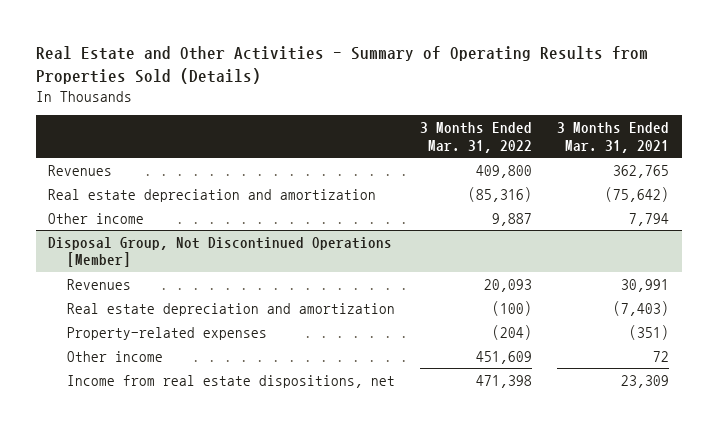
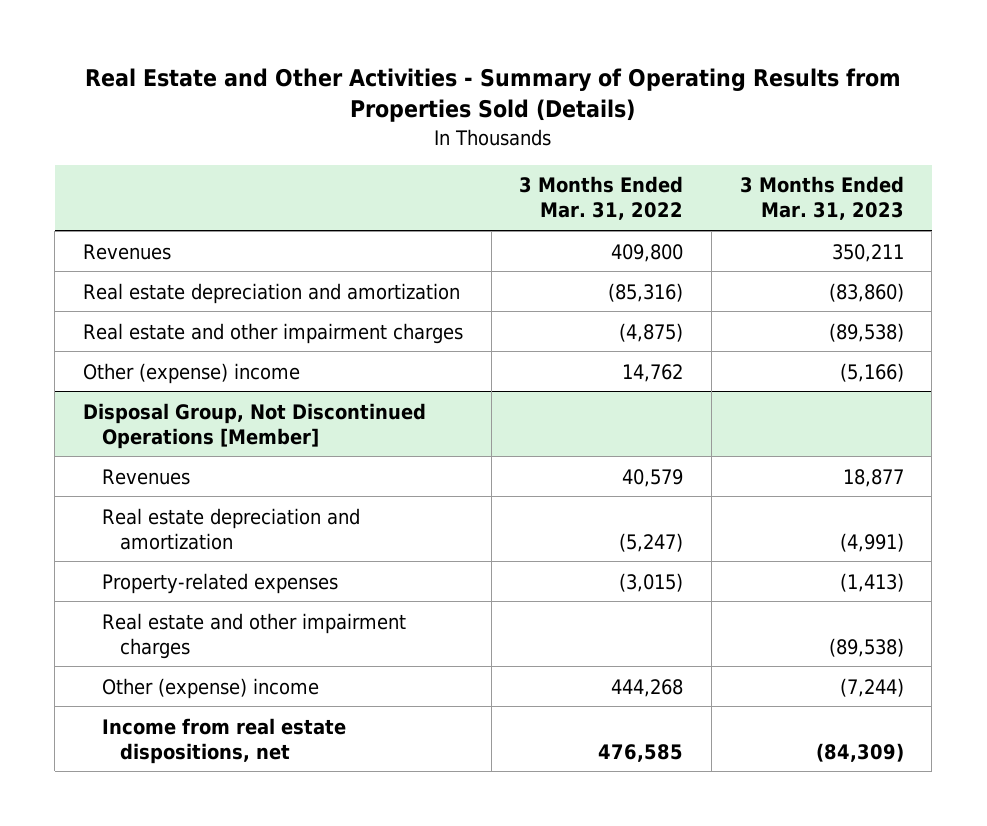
[557,122,670,153] 3 Months Ended Mar. 31, 2021 -> none
none -> [739,176,904,221] 3 Months Ended Mar. 31, 2023
none -> [82,322,463,344] Real estate and other impairment charges
[48,212,145,224] Other income -> [82,362,300,384] Other (expense) income
[492,212,533,226] 9,887 -> [622,363,684,382] 14,762
[484,278,533,292] 20,093 -> [622,468,684,487] 40,579
[492,300,533,316] (100) -> [619,532,684,552] (5,247)
[492,324,533,340] (204) -> [619,572,684,592] (3,015)
none -> [101,612,406,659] Real estate and other impairment charges
[66,350,163,362] Other income -> [101,677,319,699] Other (expense) income
[476,350,533,364] 451,609 -> [611,678,684,697] 444,268
[476,374,533,388] 471,398 -> [598,743,684,762] 476,585

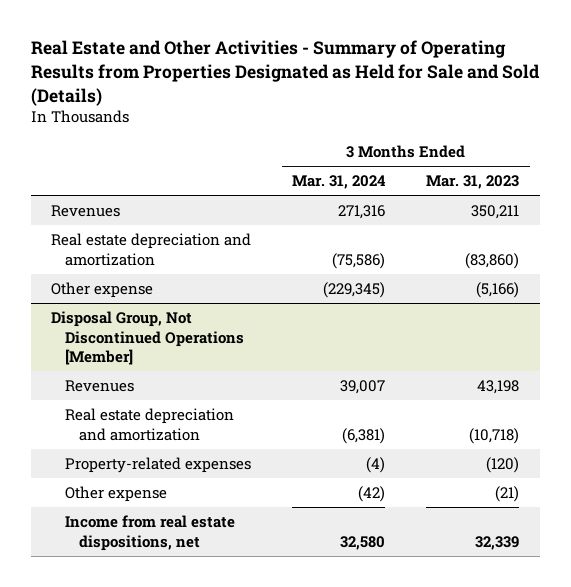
[85,68,902,123] Real Estate and Other Activities - Summary of Operating Results from Properties Sold (Details) -> [30,40,540,106] Real Estate and Other Activities - Summary of Operating Results from Properties Designated as Held for Sale and Sold (Details)
[519,176,684,221] 3 Months Ended Mar. 31, 2022 -> none
none -> [292,175,387,190] Mar. 31, 2024
[82,322,463,344] Real estate and other impairment charges -> none
[82,362,300,384] Other (expense) income -> [51,282,154,299] Other expense
[101,612,406,659] Real estate and other impairment charges -> none
[842,468,904,487] 18,877 -> [477,380,520,395] 43,198
[839,532,904,552] (4,991) -> [469,427,520,444] (10,718)
[839,572,904,592] (1,413) -> [486,457,520,474] (120)
[101,677,319,699] Other (expense) income -> [65,486,168,503] Other expense
[839,677,904,697] (7,244) -> [495,486,520,503] (21)
[815,742,904,762] (84,309) -> [475,535,520,550] 32,339

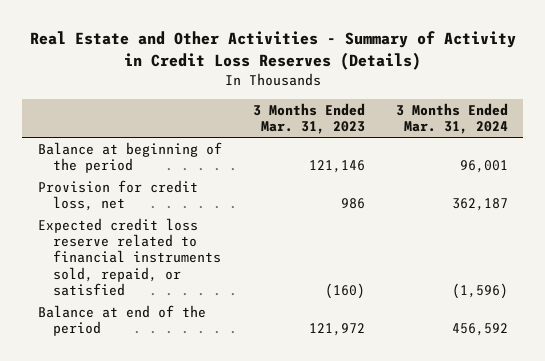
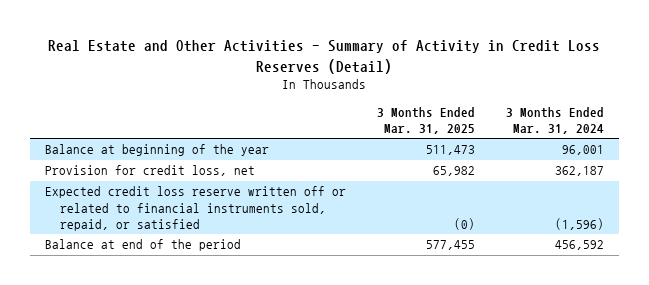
[29,31,516,71] Real Estate and Other Activities - Summary of Activity in Credit Loss Reserves (Details) -> [48,40,601,74] Real Estate and Other Activities - Summary of Activity in Credit Loss Reserves (Detail)
[252,103,365,135] 3 Months Ended Mar. 31, 2023 -> none
none -> [376,106,475,135] 3 Months Ended Mar. 31, 2025
[37,141,222,174] Balance at beginning of the period -> [45,144,270,157] Balance at beginning of the year
[37,217,221,297] Expected credit loss reserve related to financial instruments sold, repaid, or satisfied -> [45,186,347,232] Expected credit loss reserve written off or related to financial instruments sold, repaid, or satisfied

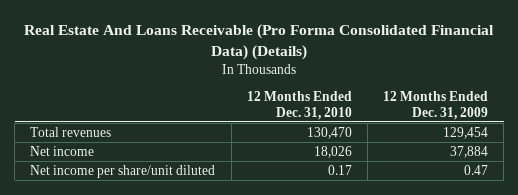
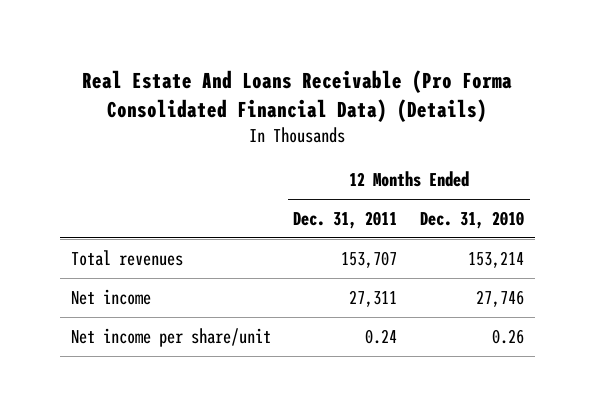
[383,91,489,120] 12 Months Ended Dec. 31, 2009 -> none
none -> [293,210,398,229] Dec. 31, 2011
[306,126,352,139] 130,470 -> [467,250,524,268] 153,214
[313,145,352,158] 18,026 -> [475,289,524,307] 27,746
[30,164,216,178] Net income per share/unit diluted -> [70,327,271,347] Net income per share/unit
[327,164,352,175] 0.17 -> [491,328,524,344] 0.26

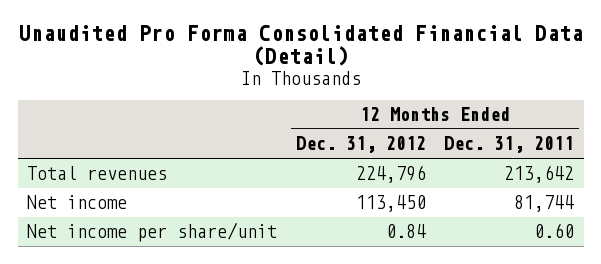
[82,70,513,123] Real Estate And Loans Receivable (Pro Forma Consolidated Financial Data) (Details) -> [18,25,583,67] Unaudited Pro Forma Consolidated Financial Data (Detail)
[419,210,524,229] Dec. 31, 2010 -> none
none -> [295,136,426,154] Dec. 31, 2012
[341,250,398,268] 153,707 -> [504,165,575,184] 213,642
[349,289,398,307] 27,311 -> [514,195,575,213] 81,744
[365,328,398,344] 0.24 -> [534,223,575,239] 0.60

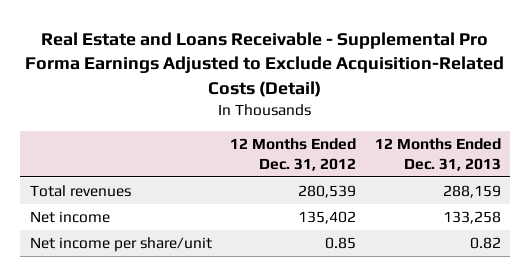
[18,25,583,67] Unaudited Pro Forma Consolidated Financial Data (Detail) -> [25,31,505,97] Real Estate and Loans Receivable - Supplemental Pro Forma Earnings Adjusted to Exclude Acquisition-Related Costs (Detail)
[444,136,575,154] Dec. 31, 2011 -> none
none -> [374,137,501,171] 12 Months Ended Dec. 31, 2013
[355,165,426,184] 224,796 -> [298,185,357,199] 280,539
[355,195,426,213] 113,450 -> [298,211,357,225] 135,402
[385,224,426,239] 0.84 -> [325,237,357,250] 0.85

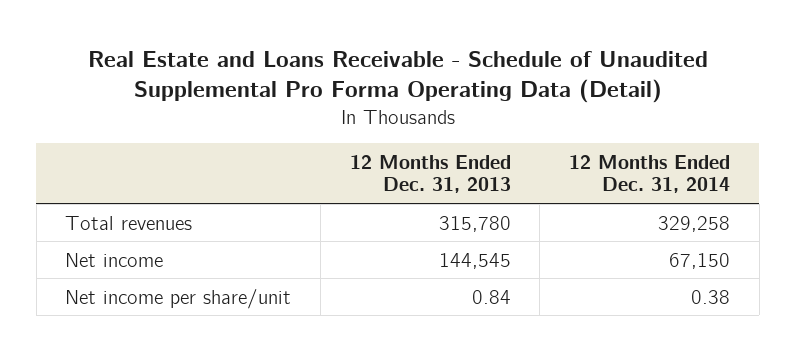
[25,31,505,97] Real Estate and Loans Receivable - Supplemental Pro Forma Earnings Adjusted to Exclude Acquisition-Related Costs (Detail) -> [87,50,708,104] Real Estate and Loans Receivable - Schedule of Unaudited Supplemental Pro Forma Operating Data (Detail)
[230,137,357,171] 12 Months Ended Dec. 31, 2012 -> none
none -> [569,154,731,194] 12 Months Ended Dec. 31, 2014
[442,185,501,199] 288,159 -> [438,215,511,232] 315,780
[442,211,501,225] 133,258 -> [438,252,511,269] 144,545
[469,237,501,250] 0.82 -> [471,289,511,304] 0.84

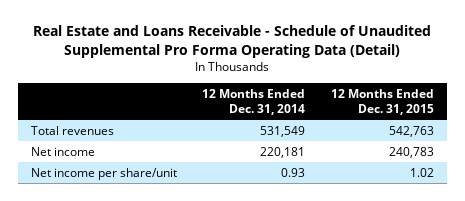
[349,154,511,194] 12 Months Ended Dec. 31, 2013 -> none
none -> [331,89,435,116] 12 Months Ended Dec. 31, 2015
[658,215,731,232] 329,258 -> [260,125,306,137] 531,549
[669,252,731,269] 67,150 -> [260,146,306,158] 220,181
[691,289,731,304] 0.38 -> [281,167,306,177] 0.93

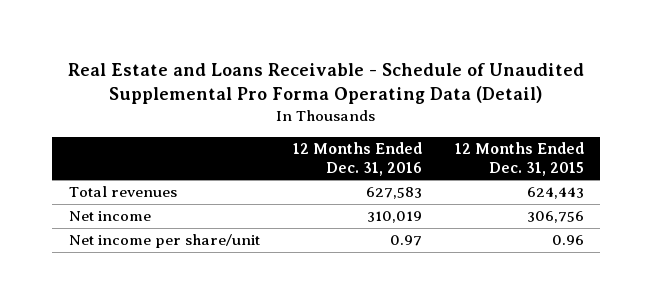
[202,89,306,116] 12 Months Ended Dec. 31, 2014 -> none
none -> [292,141,422,176] 12 Months Ended Dec. 31, 2016
[389,125,435,137] 542,763 -> [526,187,584,200] 624,443
[389,146,435,158] 240,783 -> [526,211,584,224] 306,756
[410,167,435,177] 1.02 -> [551,235,584,246] 0.96

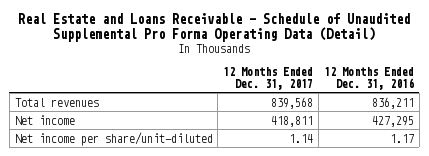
[454,141,584,176] 12 Months Ended Dec. 31, 2015 -> none
none -> [223,66,314,90] 12 Months Ended Dec. 31, 2017
[365,187,422,200] 627,583 -> [371,96,414,109] 836,211
[366,211,422,224] 310,019 -> [371,115,414,127] 427,295
[68,234,260,249] Net income per share/unit -> [14,131,213,146] Net income per share/unit-diluted
[389,235,422,247] 0.97 -> [389,133,414,143] 1.17

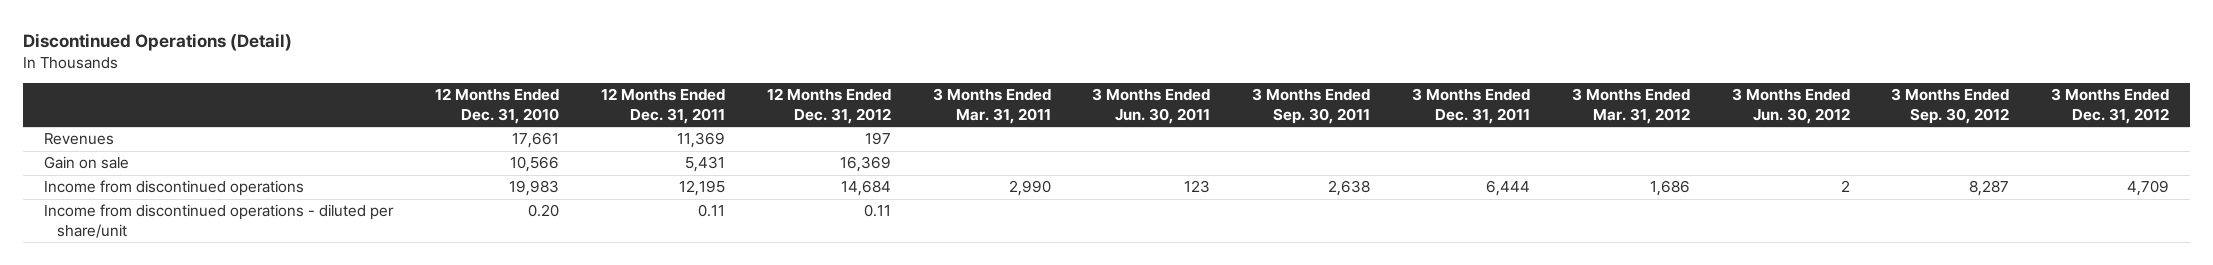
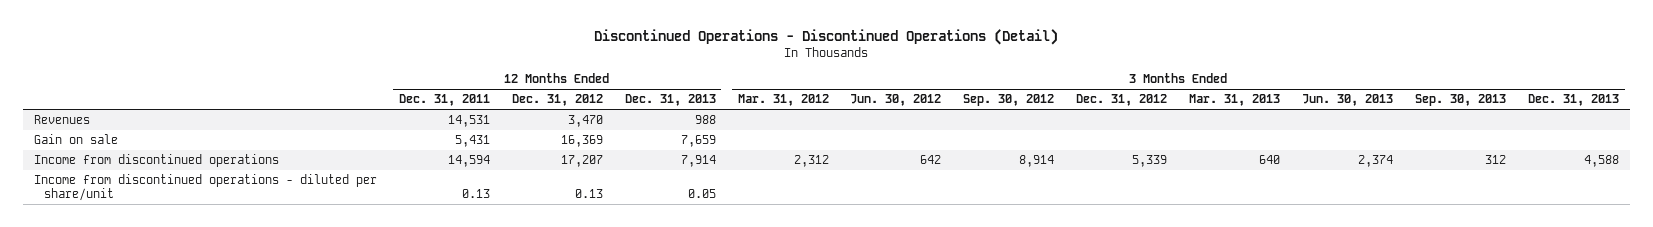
[23,33,293,52] Discontinued Operations (Detail) -> [594,29,1059,46] Discontinued Operations - Discontinued Operations (Detail)
[435,88,560,124] 12 Months Ended Dec. 31, 2010 -> none
[932,88,1051,124] 3 Months Ended Mar. 31, 2011 -> none
[1092,88,1211,124] 3 Months Ended Jun. 30, 2011 -> none
[1252,88,1371,124] 3 Months Ended Sep. 30, 2011 -> none
[1411,88,1530,124] 3 Months Ended Dec. 31, 2011 -> none
none -> [624,94,716,107] Dec. 31, 2013
none -> [1189,94,1281,107] Mar. 31, 2013
none -> [1302,94,1394,107] Jun. 30, 2013
none -> [1415,94,1507,107] Sep. 30, 2013
none -> [1528,94,1620,107] Dec. 31, 2013
[676,132,725,149] 11,369 -> [447,115,490,128] 14,531
[864,132,891,146] 197 -> [567,115,603,128] 3,470
[678,180,725,197] 12,195 -> [447,155,490,168] 14,594
[840,180,891,197] 14,684 -> [560,155,603,168] 17,207
[1649,180,1690,197] 1,686 -> [793,155,829,168] 2,312
[1840,180,1850,193] 2 -> [920,155,942,165] 642
[1969,180,2010,197] 8,287 -> [1019,155,1055,168] 8,914
[2127,180,2170,197] 4,709 -> [1132,155,1168,168] 5,339
[697,204,725,218] 0.11 -> [461,188,490,198] 0.13
[863,204,891,218] 0.11 -> [574,188,603,198] 0.13

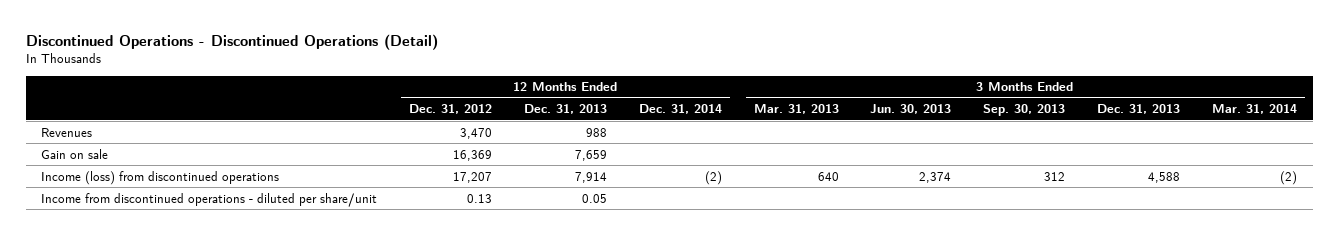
[398,94,490,107] Dec. 31, 2011 -> none
[737,94,829,107] Mar. 31, 2012 -> none
[850,94,942,107] Jun. 30, 2012 -> none
[963,94,1055,107] Sep. 30, 2012 -> none
[1076,94,1168,107] Dec. 31, 2012 -> none
none -> [638,104,722,115] Dec. 31, 2014
none -> [1211,104,1297,115] Mar. 31, 2014
[33,154,279,168] Income from discontinued operations -> [41,170,280,185] Income (loss) from discontinued operations

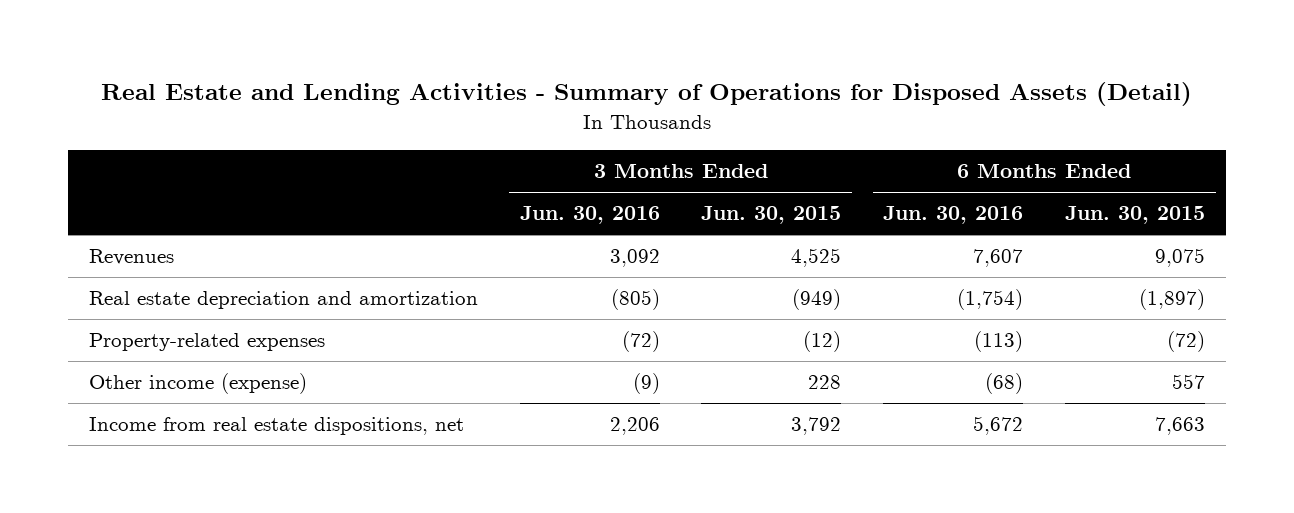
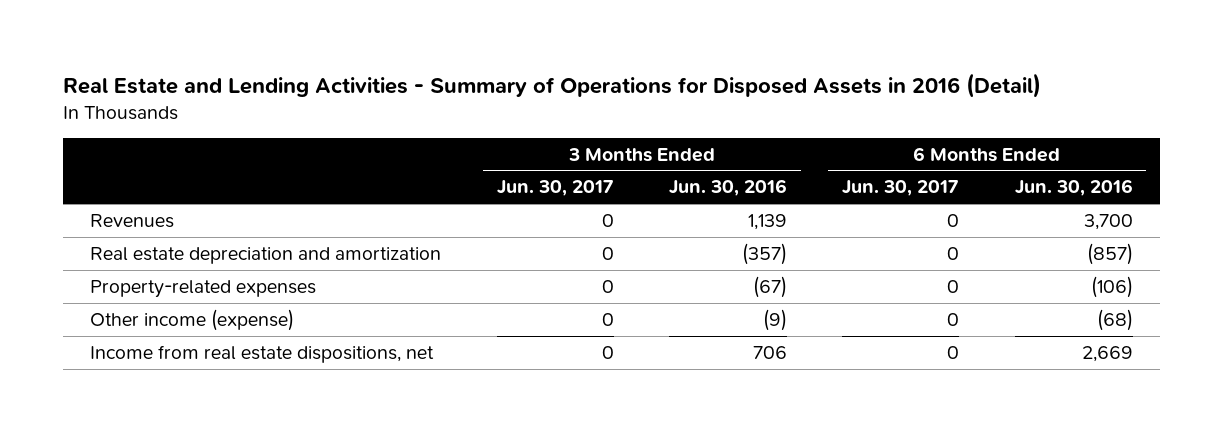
[100,82,1192,107] Real Estate and Lending Activities - Summary of Operations for Disposed Assets (Detail) -> [62,72,1041,98] Real Estate and Lending Activities - Summary of Operations for Disposed Assets in 2016 (Detail)
[701,206,842,225] Jun. 30, 2015 -> none
[1065,206,1206,225] Jun. 30, 2015 -> none
none -> [496,180,614,197] Jun. 30, 2017
none -> [842,180,960,197] Jun. 30, 2017
[609,249,660,268] 3,092 -> [747,213,787,230] 1,139
[973,249,1024,268] 7,607 -> [1083,213,1133,230] 3,700
[610,289,660,311] (805) -> [741,242,787,265] (357)
[957,289,1024,311] (1,754) -> [1086,242,1133,265] (857)
[621,331,660,353] (72) -> [752,275,787,298] (67)
[974,331,1024,353] (113) -> [1090,275,1133,298] (106)
[609,417,660,436] 2,206 -> [752,345,787,359] 706
[973,416,1024,436] 5,672 -> [1081,345,1133,362] 2,669

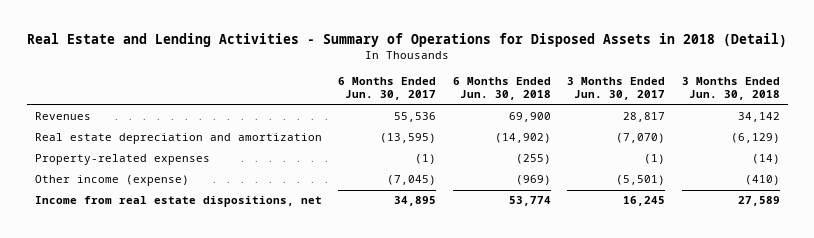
[62,72,1041,98] Real Estate and Lending Activities - Summary of Operations for Disposed Assets in 2016 (Detail) -> [27,32,788,47] Real Estate and Lending Activities - Summary of Operations for Disposed Assets in 2018 (Detail)
[668,179,787,197] Jun. 30, 2016 -> none
[1014,179,1133,197] Jun. 30, 2016 -> none
none -> [452,76,551,101] 6 Months Ended Jun. 30, 2018
none -> [681,76,780,101] 3 Months Ended Jun. 30, 2018
[601,213,614,227] 0 -> [623,112,666,123] 28,817
[947,213,960,227] 0 -> [394,112,437,123] 55,536
[601,246,614,260] 0 -> [616,133,666,144] (7,070)
[947,246,960,260] 0 -> [380,133,437,144] (13,595)
[601,279,614,293] 0 -> [644,154,666,165] (1)
[947,279,960,293] 0 -> [415,154,437,165] (1)
[601,312,614,326] 0 -> [616,175,666,186] (5,501)
[947,312,960,326] 0 -> [387,175,437,186] (7,045)
[601,345,614,359] 0 -> [623,196,666,207] 16,245
[947,345,960,359] 0 -> [394,196,437,207] 34,895

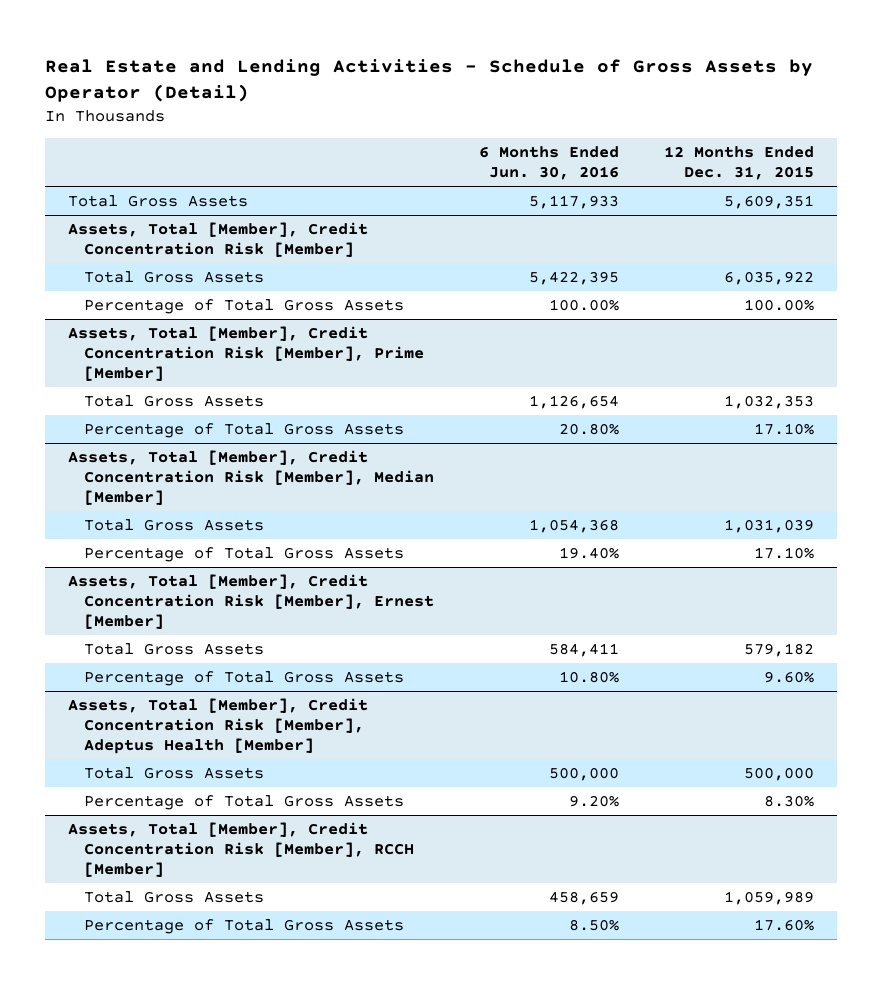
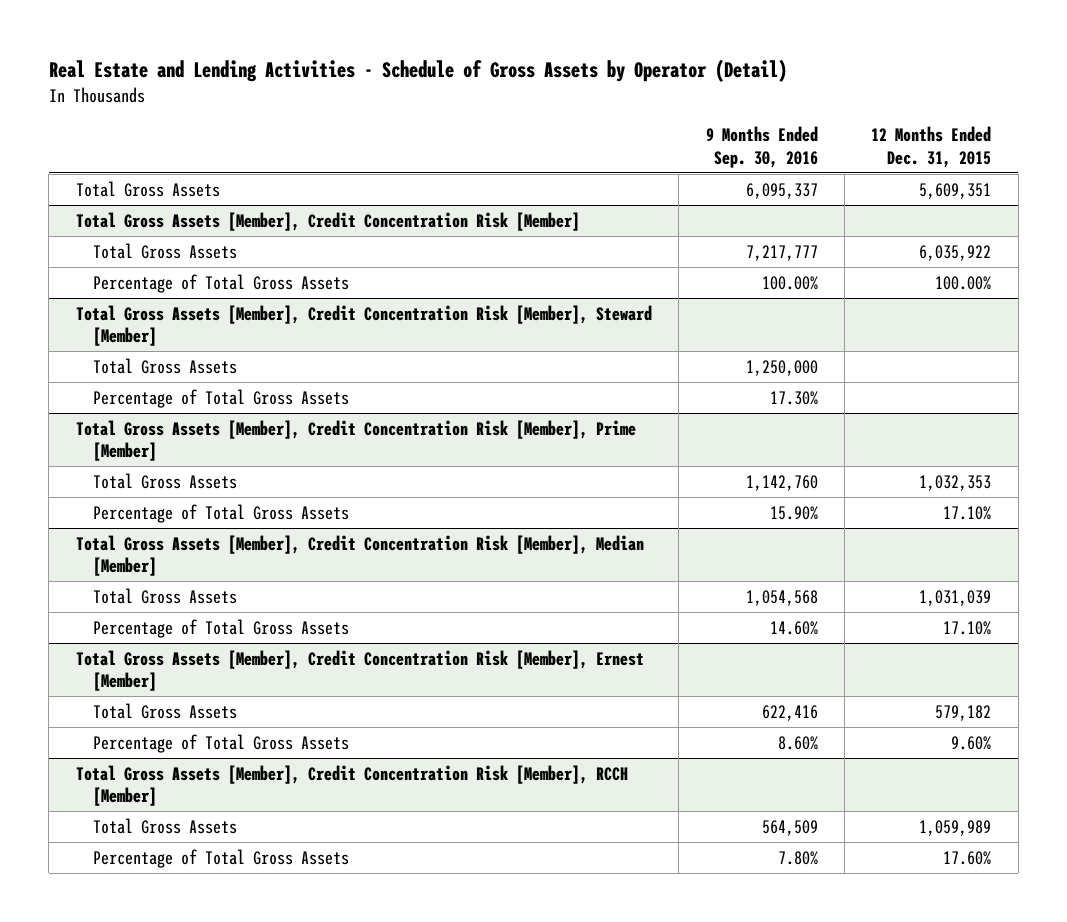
[479,146,620,181] 6 Months Ended Jun. 30, 2016 -> none
none -> [705,126,818,168] 9 Months Ended Sep. 30, 2016
[67,222,368,257] Assets, Total [Member], Credit Concentration Risk [Member] -> [75,211,580,231] Total Gross Assets [Member], Credit Concentration Risk [Member]
none -> [75,304,652,347] Total Gross Assets [Member], Credit Concentration Risk [Member], Steward [Member]
none -> [92,357,237,374] Total Gross Assets
none -> [92,388,349,408] Percentage of Total Gross Assets
[67,326,425,381] Assets, Total [Member], Credit Concentration Risk [Member], Prime [Member] -> [75,419,636,462] Total Gross Assets [Member], Credit Concentration Risk [Member], Prime [Member]
[67,450,435,505] Assets, Total [Member], Credit Concentration Risk [Member], Median [Member] -> [75,534,644,577] Total Gross Assets [Member], Credit Concentration Risk [Member], Median [Member]
[67,574,435,629] Assets, Total [Member], Credit Concentration Risk [Member], Ernest [Member] -> [75,649,644,692] Total Gross Assets [Member], Credit Concentration Risk [Member], Ernest [Member]
[67,698,368,754] Assets, Total [Member], Credit Concentration Risk [Member], Adeptus Health [Member] -> none
[84,767,265,780] Total Gross Assets -> none
[84,795,405,811] Percentage of Total Gross Assets -> none
[67,822,415,877] Assets, Total [Member], Credit Concentration Risk [Member], RCCH [Member] -> [75,764,628,807] Total Gross Assets [Member], Credit Concentration Risk [Member], RCCH [Member]

